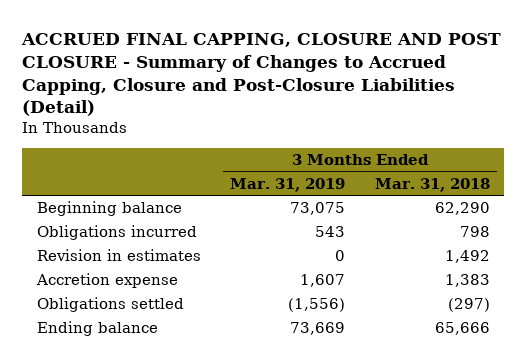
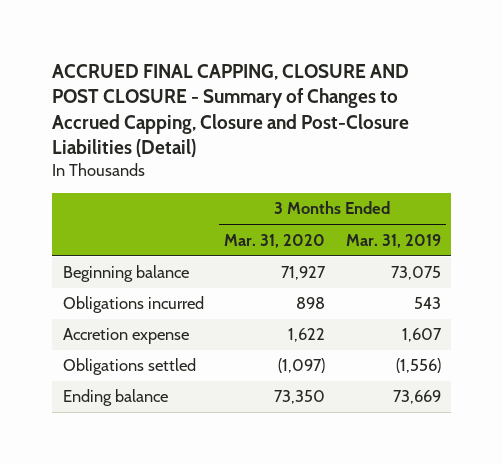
[374,177,490,192] Mar. 31, 2018 -> none
none -> [224,233,326,248] Mar. 31, 2020
[36,249,201,262] Revision in estimates -> none

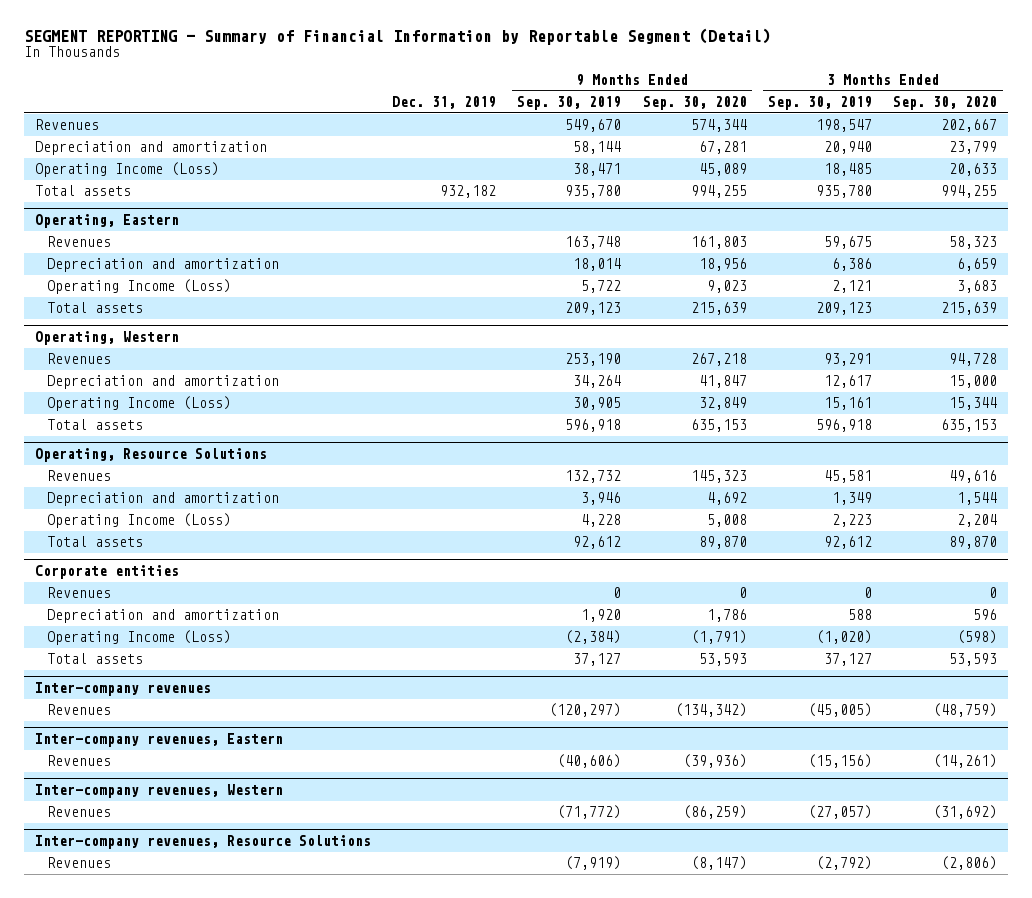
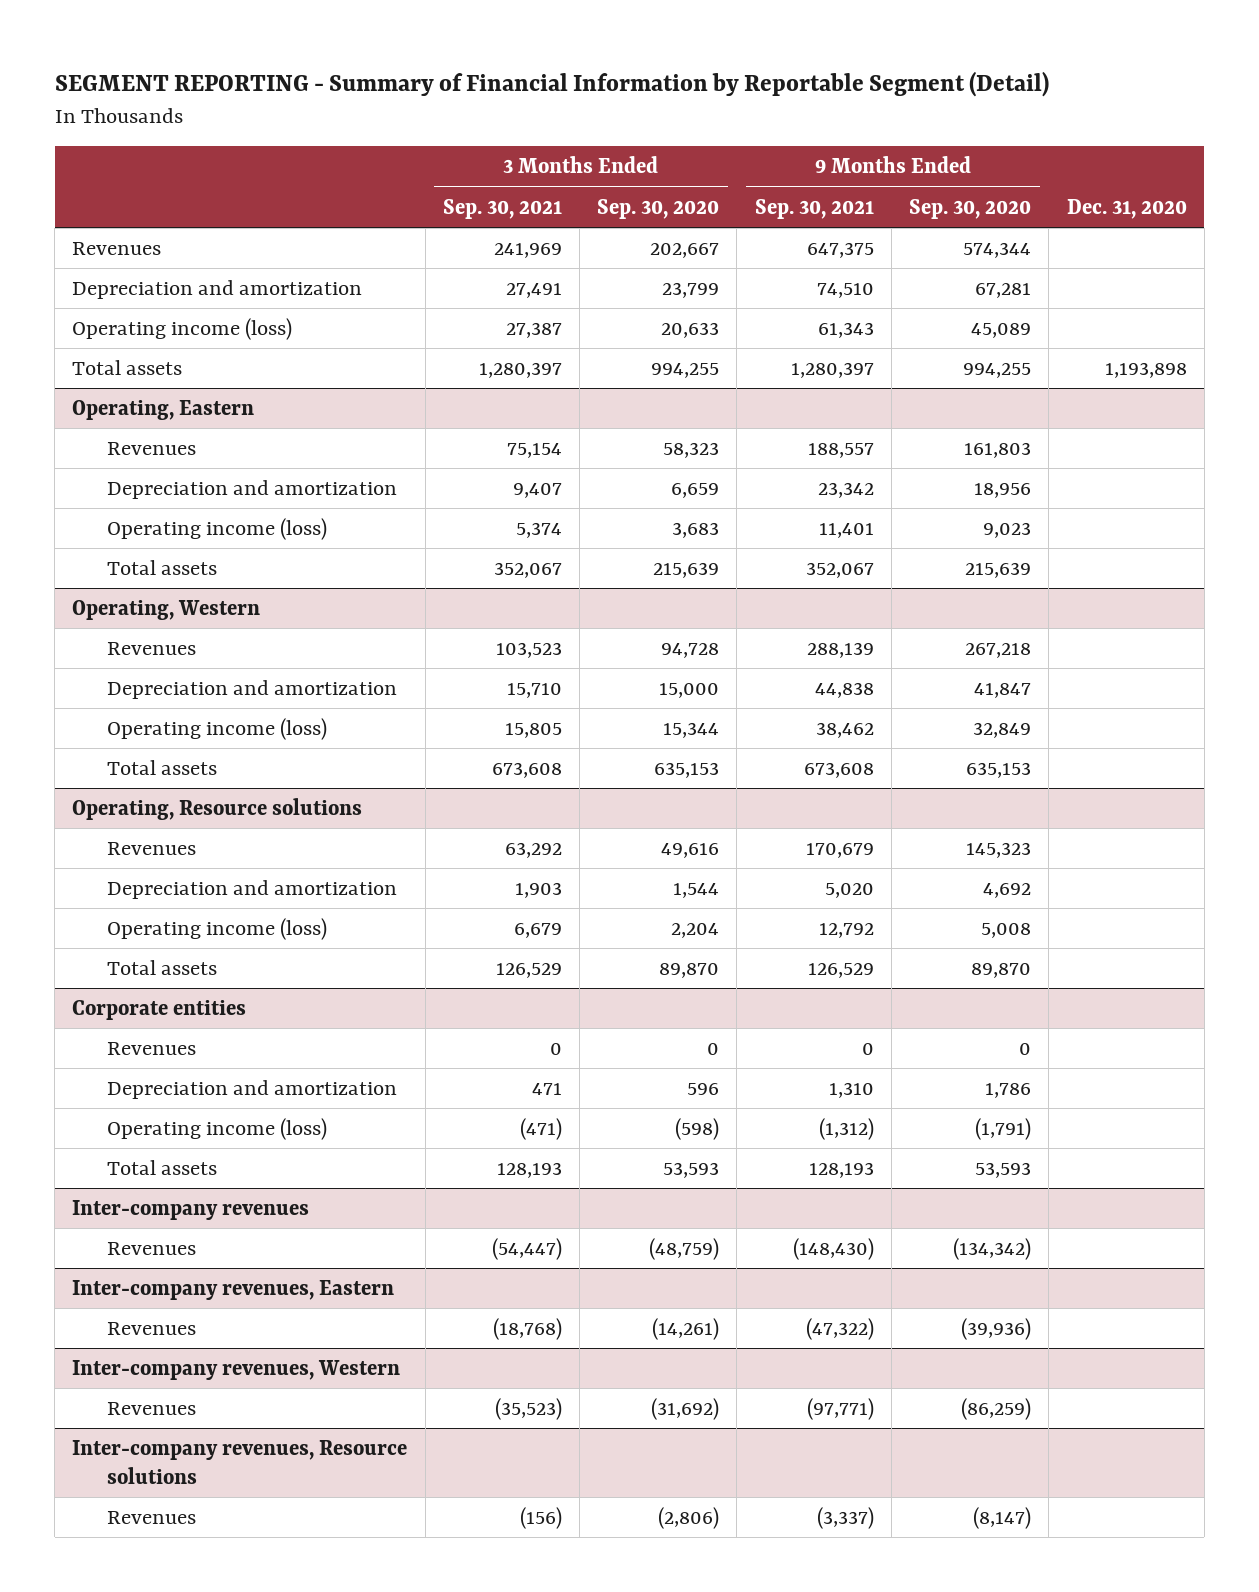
[392,96,497,110] Dec. 31, 2019 -> none
[517,96,622,111] Sep. 30, 2019 -> none
[767,96,872,111] Sep. 30, 2019 -> none
none -> [442,198,562,219] Sep. 30, 2021
none -> [754,198,874,219] Sep. 30, 2021
none -> [1066,198,1187,219] Dec. 31, 2020
[34,162,219,178] Operating Income (Loss) -> [72,317,293,340] Operating income (loss)
[46,279,231,295] Operating Income (Loss) -> [106,517,327,540] Operating income (loss)
[46,396,231,412] Operating Income (Loss) -> [106,717,327,740] Operating income (loss)
[34,448,267,463] Operating, Resource Solutions -> [72,797,363,820] Operating, Resource solutions
[46,513,231,529] Operating Income (Loss) -> [106,917,327,940] Operating income (loss)
[46,630,231,646] Operating Income (Loss) -> [106,1117,327,1140] Operating income (loss)
[34,835,371,850] Inter-company revenues, Resource Solutions -> [72,1439,408,1484] Inter-company revenues, Resource solutions

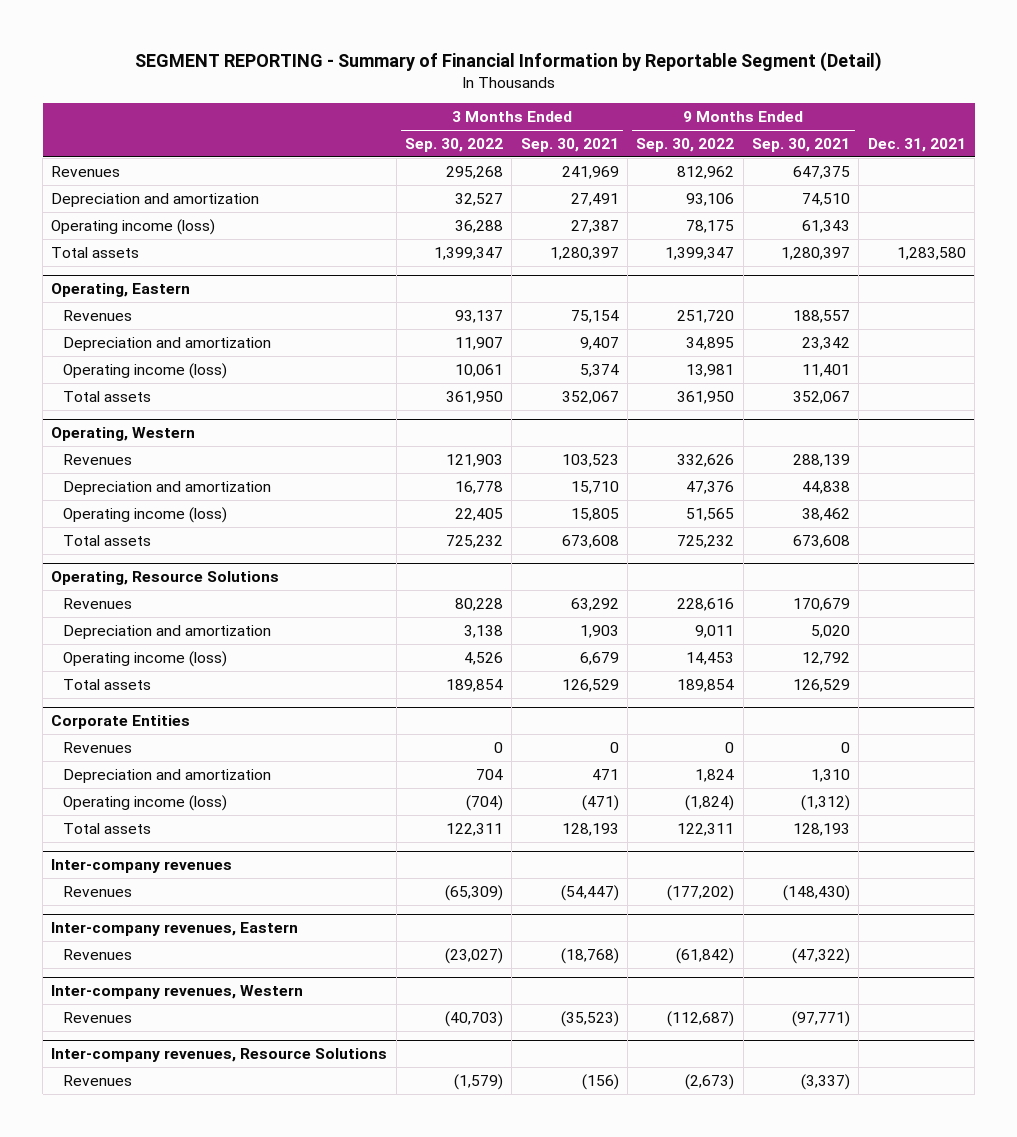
[597,198,720,219] Sep. 30, 2020 -> none
[909,198,1032,219] Sep. 30, 2020 -> none
[1066,198,1187,219] Dec. 31, 2020 -> none
none -> [405,137,504,152] Sep. 30, 2022
none -> [636,137,735,152] Sep. 30, 2022
none -> [867,137,966,152] Dec. 31, 2021
[72,797,363,820] Operating, Resource solutions -> [51,571,280,586] Operating, Resource Solutions
[72,999,247,1020] Corporate entities -> [51,715,191,730] Corporate Entities
[72,1439,408,1484] Inter-company revenues, Resource solutions -> [51,1048,388,1063] Inter-company revenues, Resource Solutions

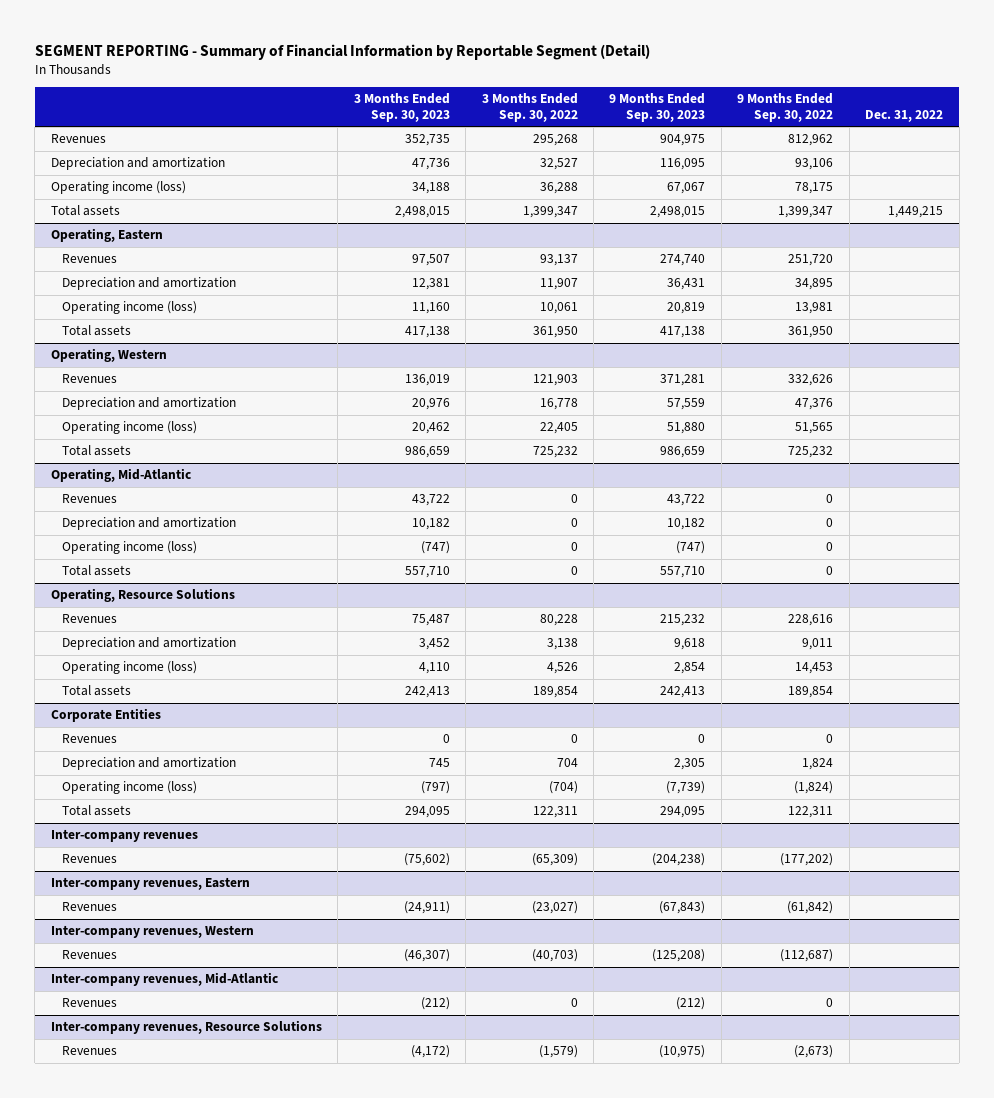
[520,137,619,152] Sep. 30, 2021 -> none
[752,137,851,152] Sep. 30, 2021 -> none
[867,137,966,152] Dec. 31, 2021 -> none
none -> [353,93,450,122] 3 Months Ended Sep. 30, 2023
none -> [609,93,706,122] 9 Months Ended Sep. 30, 2023
none -> [865,109,944,122] Dec. 31, 2022
none -> [50,468,191,483] Operating, Mid-Atlantic
none -> [62,494,118,504] Revenues
none -> [62,517,237,531] Depreciation and amortization
none -> [62,541,198,555] Operating income (loss)
none -> [62,565,132,577] Total assets
none -> [50,972,278,987] Inter-company revenues, Mid-Atlantic
none -> [62,998,118,1008] Revenues

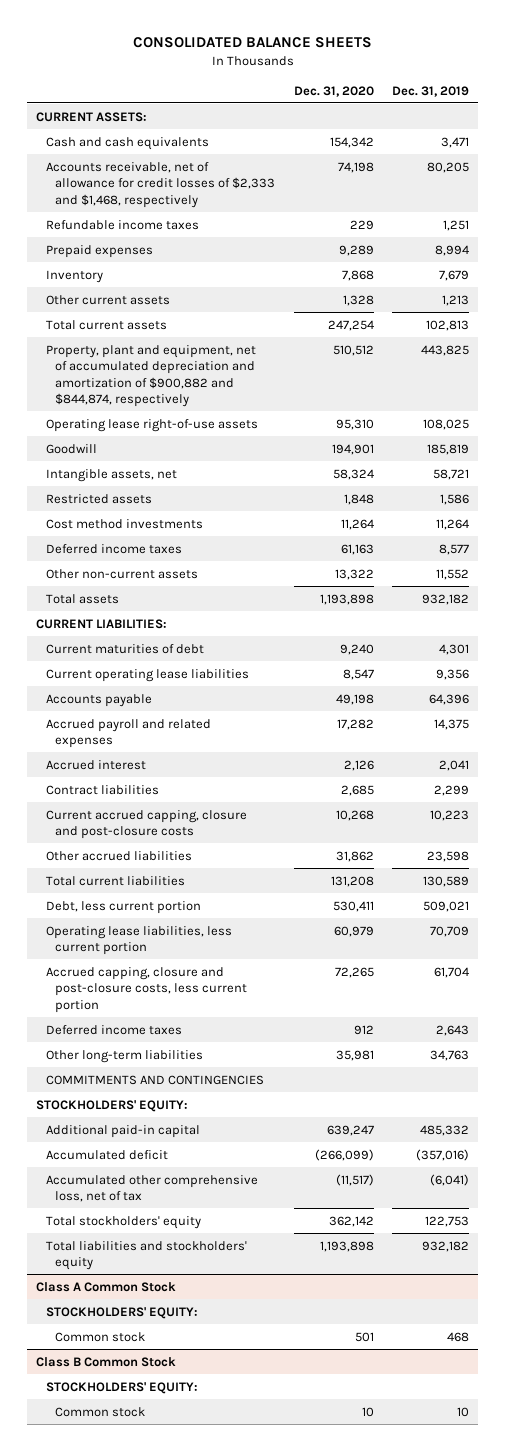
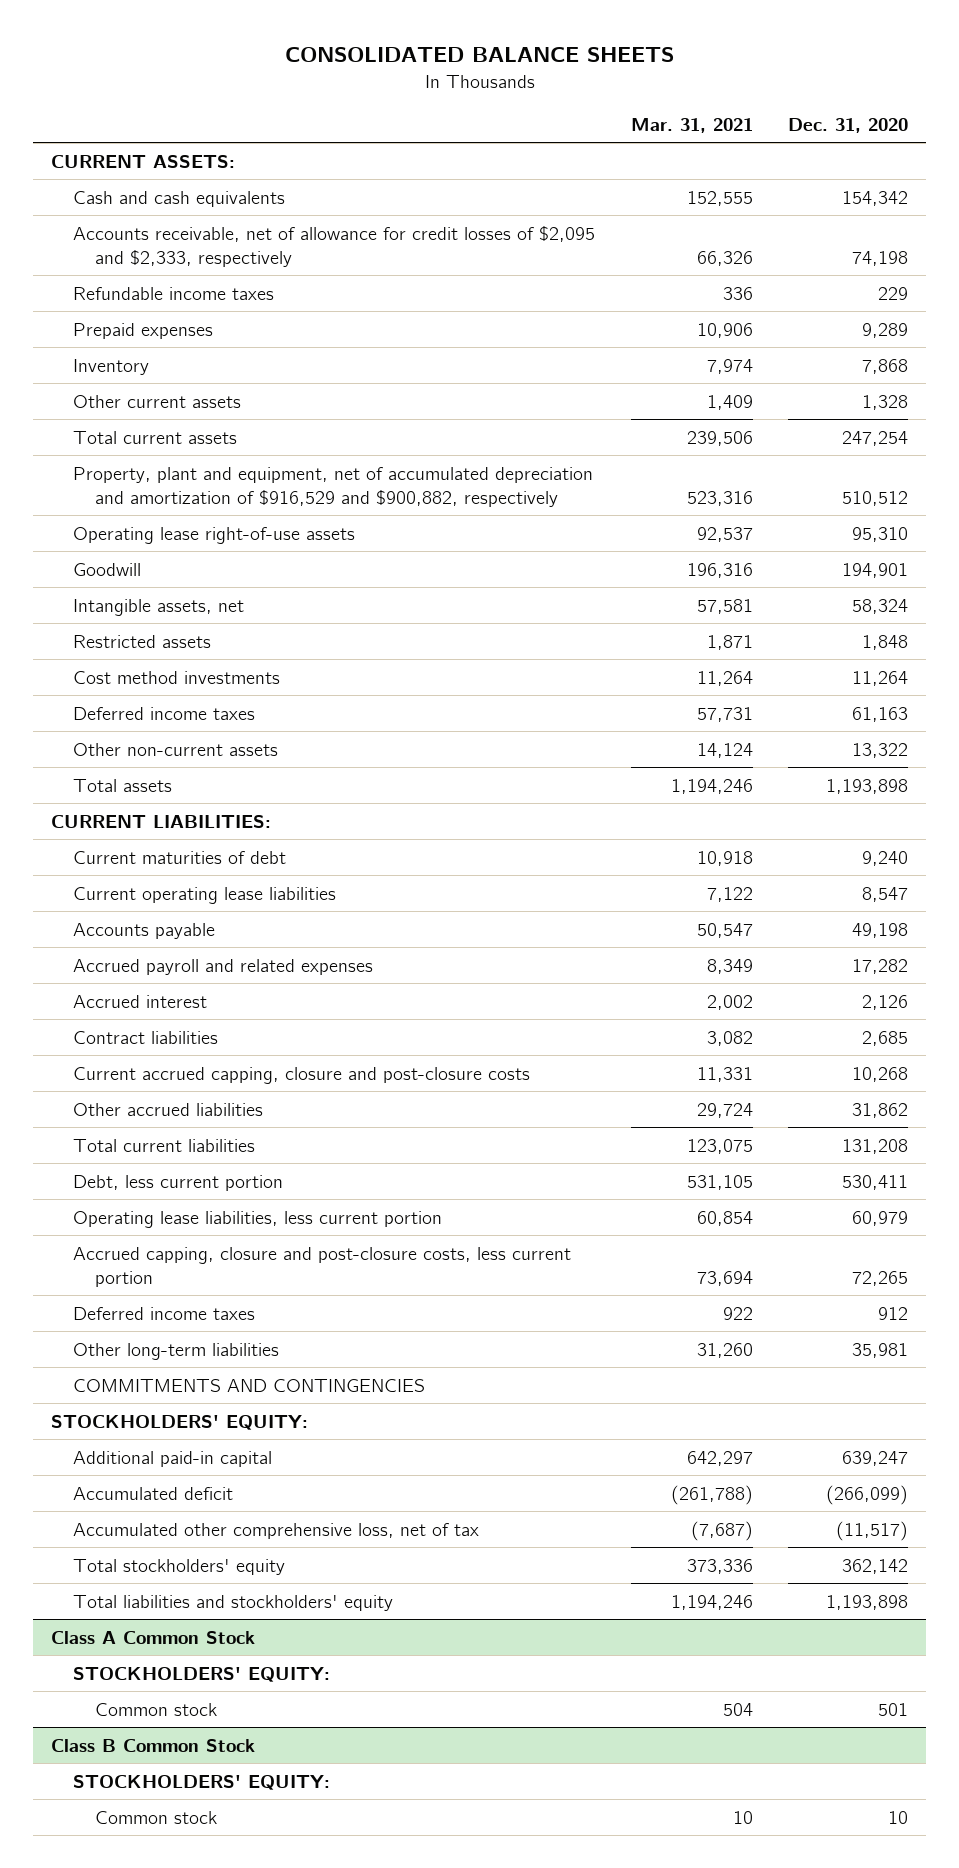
[392,85,470,97] Dec. 31, 2019 -> none
none -> [630,117,753,133] Mar. 31, 2021
[45,161,276,208] Accounts receivable, net of allowance for credit losses of $2,333 and $1,468, respectively -> [72,225,595,267] Accounts receivable, net of allowance for credit losses of $2,095 and $2,333, respectively
[45,344,256,408] Property, plant and equipment, net of accumulated depreciation and amortization of $900,882 and $844,874, respectively -> [72,466,593,507] Property, plant and equipment, net of accumulated depreciation and amortization of $916,529 and $900,882, respectively

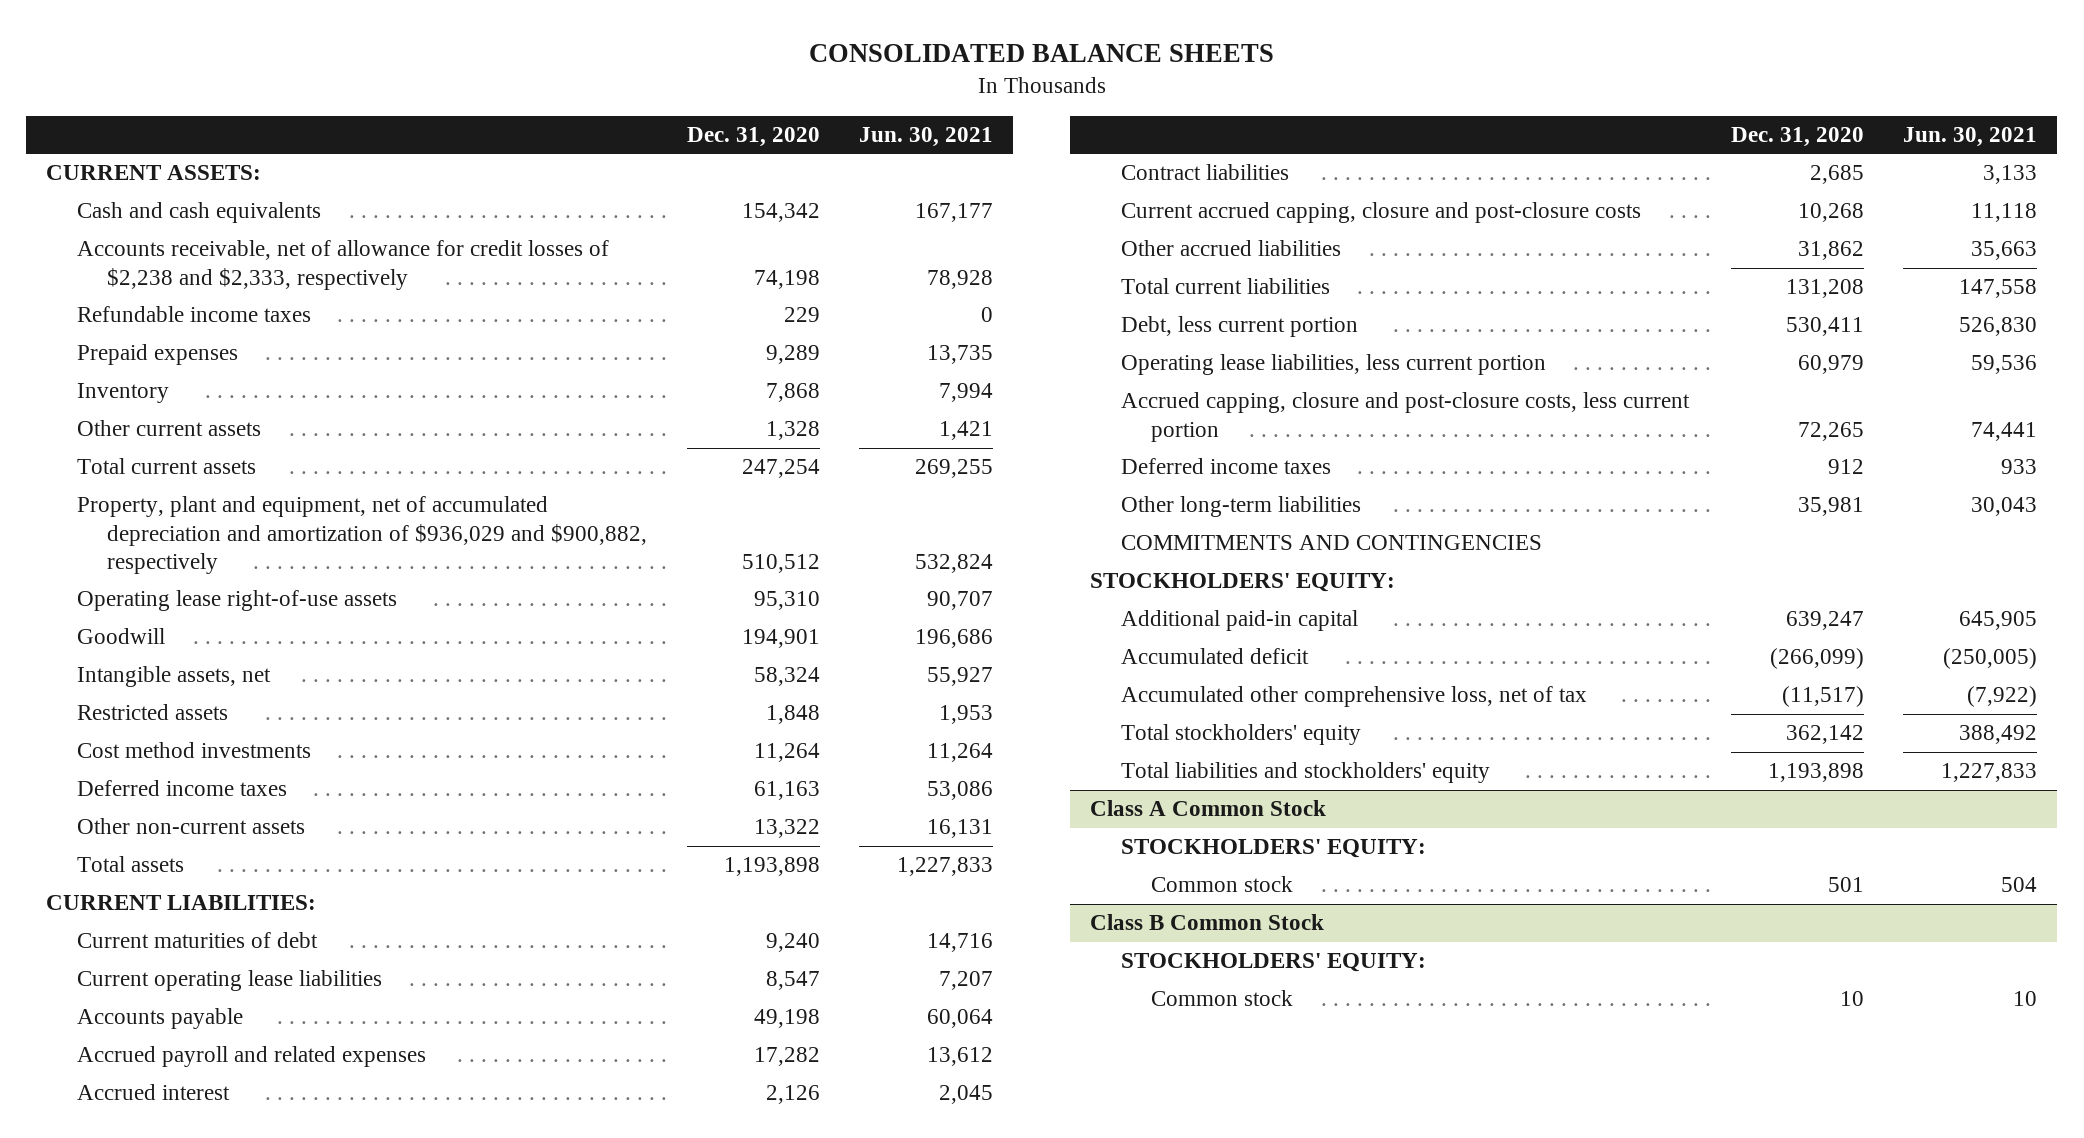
[630,117,753,133] Mar. 31, 2021 -> none
none -> [859,126,994,147] Jun. 30, 2021
[72,225,595,267] Accounts receivable, net of allowance for credit losses of $2,095 and $2,333, respectively -> [76,240,609,290] Accounts receivable, net of allowance for credit losses of $2,238 and $2,333, respectively
[72,466,593,507] Property, plant and equipment, net of accumulated depreciation and amortization of $916,529 and $900,882, respectively -> [76,496,648,575] Property, plant and equipment, net of accumulated depreciation and amortization of $936,029 and $900,882, respectively

